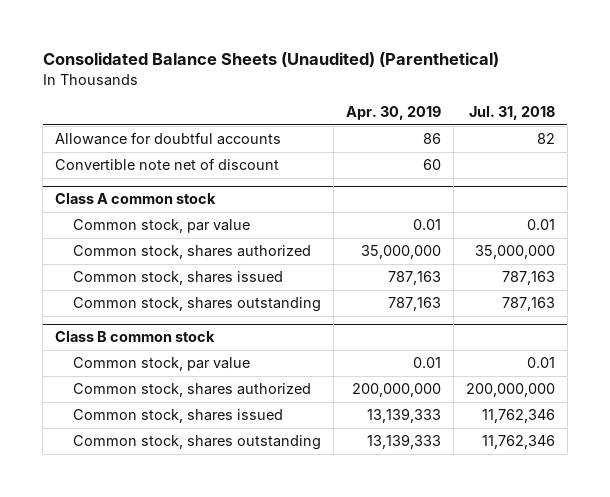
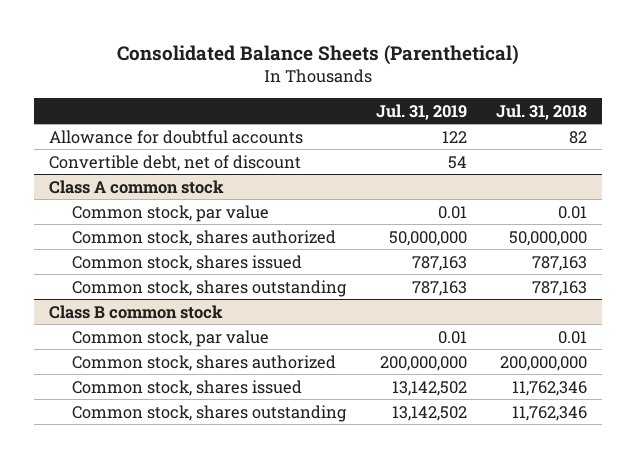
[42,52,499,68] Consolidated Balance Sheets (Unaudited) (Parenthetical) -> [117,44,520,65] Consolidated Balance Sheets (Parenthetical)
[346,106,442,121] Apr. 30, 2019 -> none
none -> [375,103,467,120] Jul. 31, 2019
[55,158,280,171] Convertible note net of discount -> [49,154,302,171] Convertible debt, net of discount
[474,245,555,260] 35,000,000 -> [509,230,588,246] 50,000,000

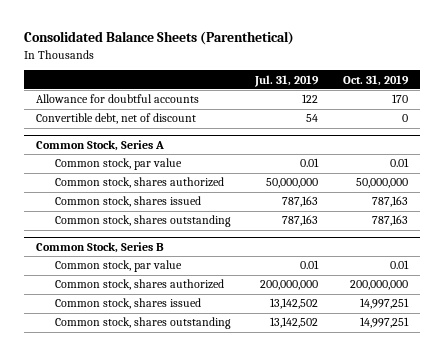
[496,103,588,120] Jul. 31, 2018 -> none
none -> [342,74,409,86] Oct. 31, 2019
[49,179,225,194] Class A common stock -> [36,139,165,151] Common Stock, Series A
[49,304,224,319] Class B common stock -> [36,241,165,253] Common Stock, Series B

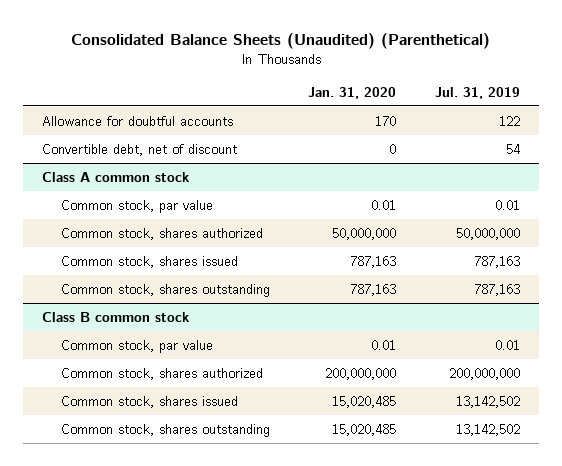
[23,31,294,46] Consolidated Balance Sheets (Parenthetical) -> [71,32,491,49] Consolidated Balance Sheets (Unaudited) (Parenthetical)
[342,74,409,86] Oct. 31, 2019 -> none
none -> [308,86,397,99] Jan. 31, 2020
[36,139,165,151] Common Stock, Series A -> [42,171,191,182] Class A common stock
[36,241,165,253] Common Stock, Series B -> [42,311,191,322] Class B common stock

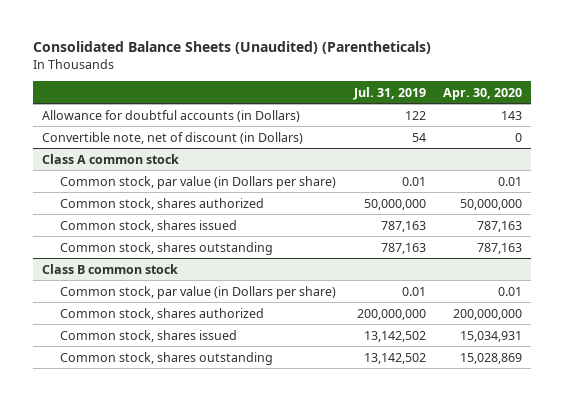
[71,32,491,49] Consolidated Balance Sheets (Unaudited) (Parenthetical) -> [33,41,432,55] Consolidated Balance Sheets (Unaudited) (Parentheticals)
[308,86,397,99] Jan. 31, 2020 -> none
none -> [443,87,523,100] Apr. 30, 2020
[42,115,234,126] Allowance for doubtful accounts -> [42,109,301,122] Allowance for doubtful accounts (in Dollars)
[42,143,238,156] Convertible debt, net of discount -> [42,131,304,144] Convertible note, net of discount (in Dollars)
[60,199,213,213] Common stock, par value -> [60,175,337,189] Common stock, par value (in Dollars per share)
[60,339,213,353] Common stock, par value -> [60,285,337,299] Common stock, par value (in Dollars per share)

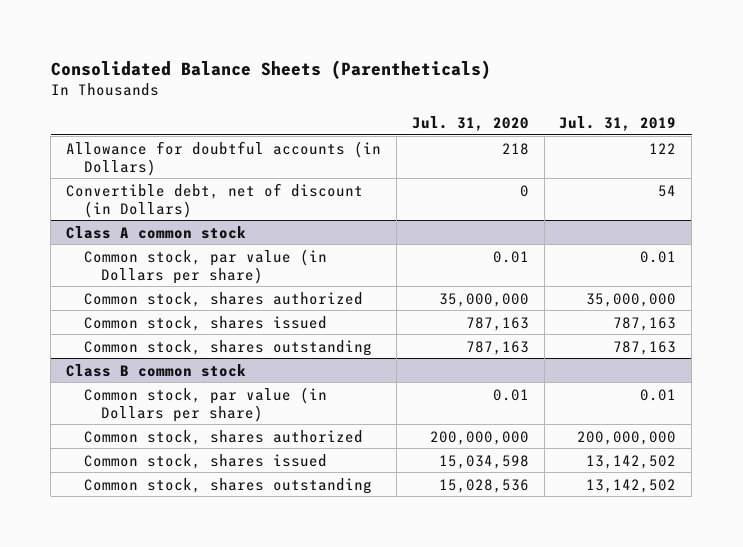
[33,41,432,55] Consolidated Balance Sheets (Unaudited) (Parentheticals) -> [50,59,491,79] Consolidated Balance Sheets (Parentheticals)
[443,87,523,100] Apr. 30, 2020 -> none
none -> [411,115,529,131] Jul. 31, 2020
[42,131,304,144] Convertible note, net of discount (in Dollars) -> [66,182,364,218] Convertible debt, net of discount (in Dollars)
[363,198,426,210] 50,000,000 -> [586,292,677,307] 35,000,000

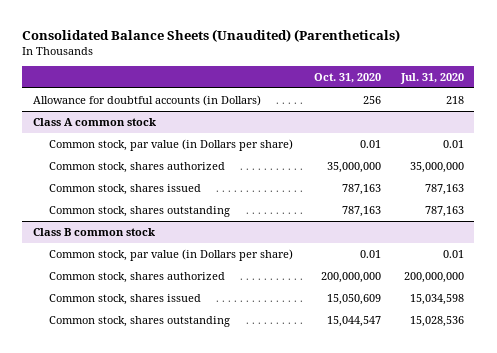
[50,59,491,79] Consolidated Balance Sheets (Parentheticals) -> [22,28,401,42] Consolidated Balance Sheets (Unaudited) (Parentheticals)
[559,115,677,131] Jul. 31, 2019 -> none
none -> [313,72,381,83] Oct. 31, 2020
[66,182,364,218] Convertible debt, net of discount (in Dollars) -> none

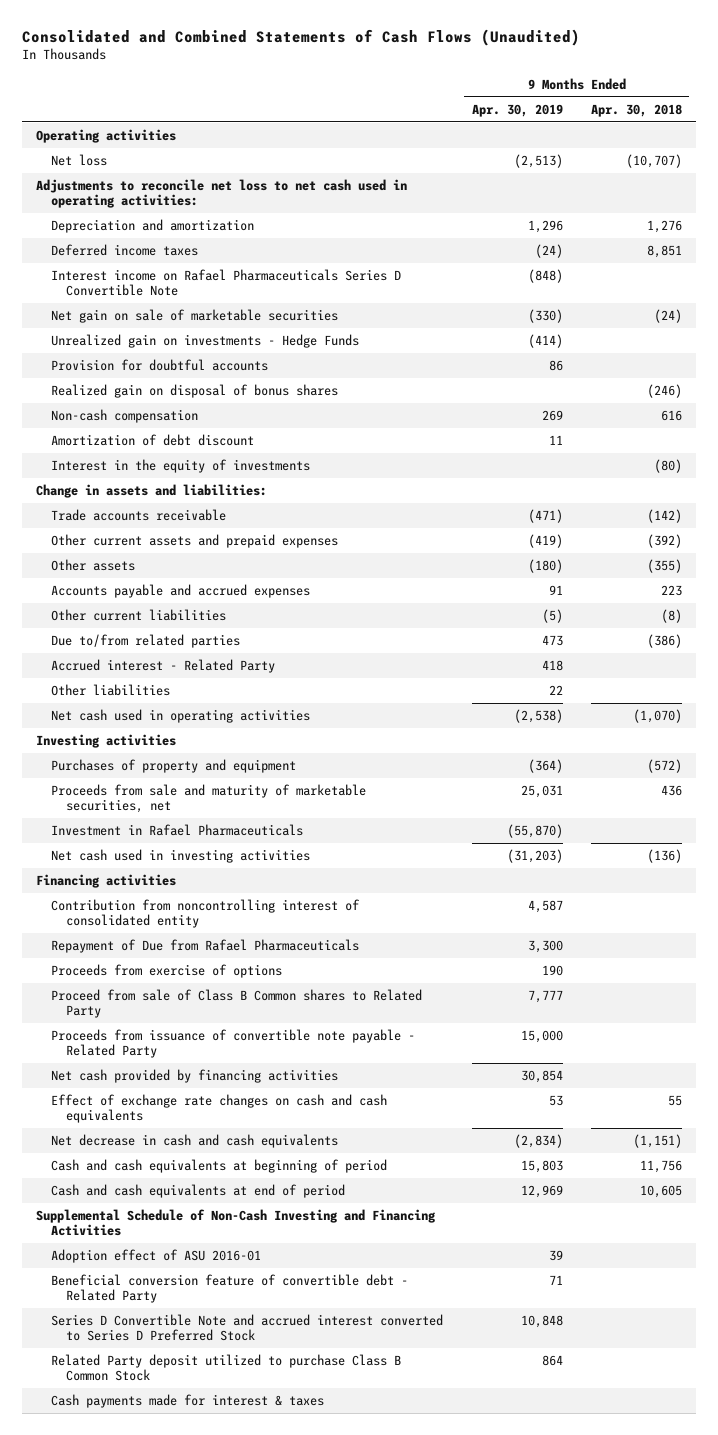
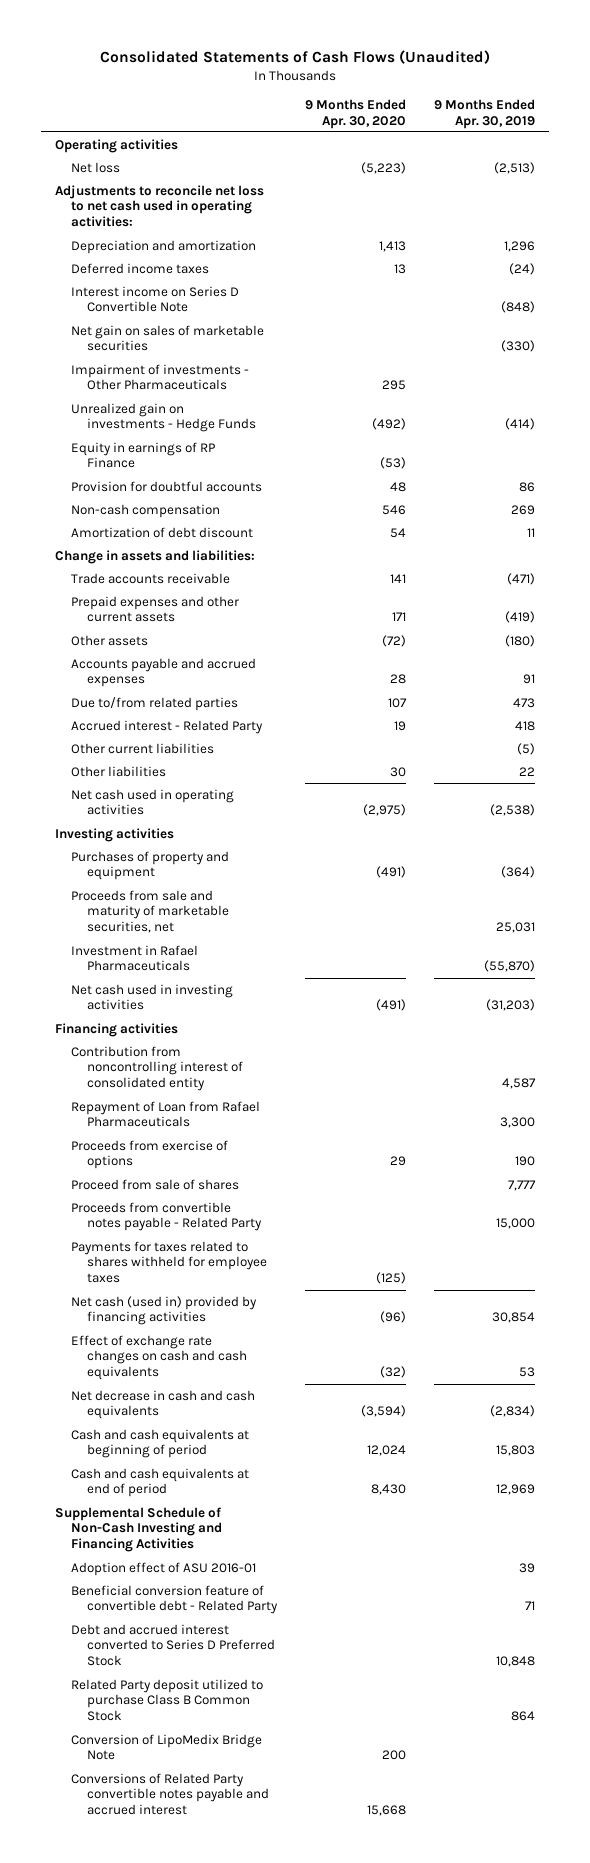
[21,28,580,46] Consolidated and Combined Statements of Cash Flows (Unaudited) -> [100,49,491,64] Consolidated Statements of Cash Flows (Unaudited)
[591,103,683,117] Apr. 30, 2018 -> none
none -> [304,98,406,129] 9 Months Ended Apr. 30, 2020
[51,268,402,297] Interest income on Rafael Pharmaceuticals Series D Convertible Note -> [70,285,239,313] Interest income on Series D Convertible Note
[51,308,339,323] Net gain on sale of marketable securities -> [70,324,264,352] Net gain on sales of marketable securities
none -> [70,363,249,391] Impairment of investments - Other Pharmaceuticals
none -> [70,441,215,469] Equity in earnings of RP Finance
[51,383,339,398] Realized gain on disposal of bonus shares -> none
[51,458,311,473] Interest in the equity of investments -> none
[51,533,339,548] Other current assets and prepaid expenses -> [70,595,239,623] Prepaid expenses and other current assets
[51,608,227,621] Other current liabilities -> [70,742,214,754] Other current liabilities
[51,938,360,953] Repayment of Due from Rafael Pharmaceuticals -> [70,1100,260,1128] Repayment of Loan from Rafael Pharmaceuticals
[51,988,423,1019] Proceed from sale of Class B Common shares to Related Party -> [70,1178,239,1190] Proceed from sale of shares
[51,1028,416,1059] Proceeds from issuance of convertible note payable - Related Party -> [70,1201,262,1232] Proceeds from convertible notes payable - Related Party
none -> [70,1240,267,1284] Payments for taxes related to shares withheld for employee taxes
[51,1068,339,1083] Net cash provided by financing activities -> [70,1295,257,1326] Net cash (used in) provided by financing activities
[51,1313,444,1342] Series D Convertible Note and accrued interest converted to Series D Preferred Stock -> [70,1623,275,1667] Debt and accrued interest converted to Series D Preferred Stock
[51,1393,325,1408] Cash payments made for interest & taxes -> none
none -> [70,1733,262,1761] Conversion of LipoMedix Bridge Note
none -> [70,1772,269,1816] Conversions of Related Party convertible notes payable and accrued interest

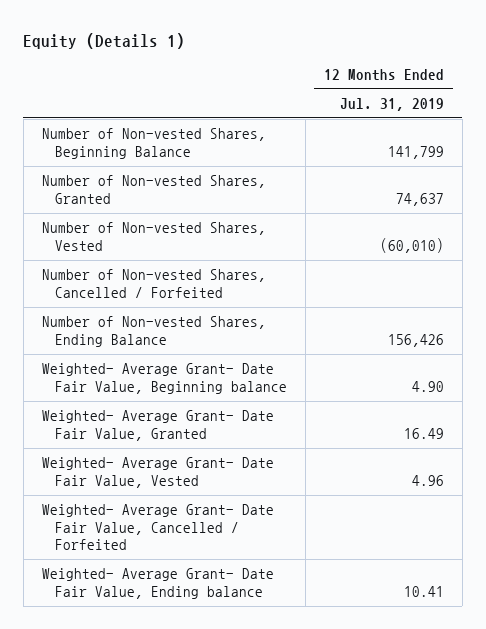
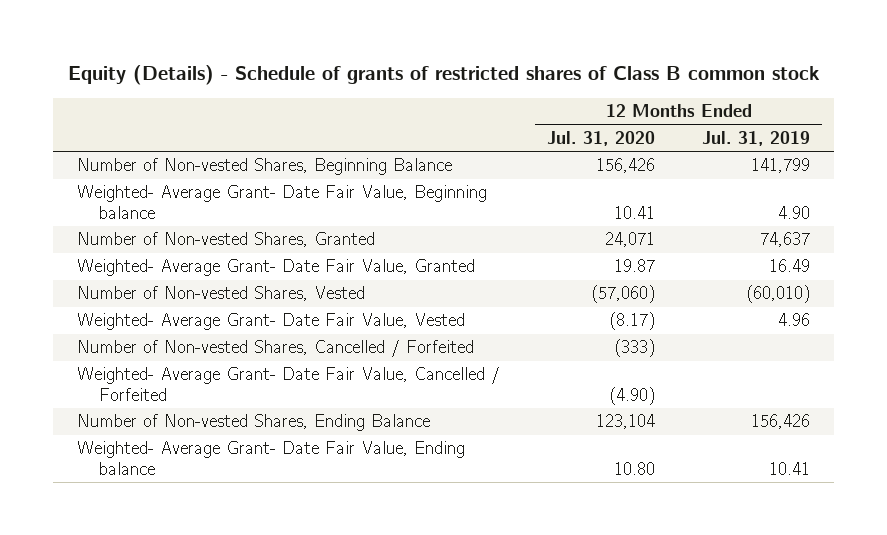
[23,32,186,49] Equity (Details 1) -> [67,65,820,86] Equity (Details) - Schedule of grants of restricted shares of Class B common stock
none -> [547,130,656,146] Jul. 31, 2020
[41,175,266,204] Number of Non-vested Shares, Granted -> [76,232,375,248] Number of Non-vested Shares, Granted
[41,222,266,251] Number of Non-vested Shares, Vested -> [76,286,365,302] Number of Non-vested Shares, Vested
[41,269,266,298] Number of Non-vested Shares, Cancelled / Forfeited -> [76,340,474,358] Number of Non-vested Shares, Cancelled / Forfeited
[41,316,266,347] Number of Non-vested Shares, Ending Balance -> [76,414,430,432] Number of Non-vested Shares, Ending Balance

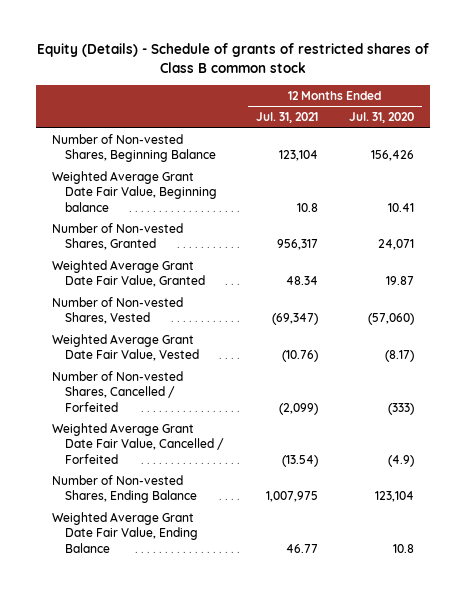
[702,130,811,146] Jul. 31, 2019 -> none
none -> [255,112,318,124] Jul. 31, 2021
[76,185,487,219] Weighted- Average Grant- Date Fair Value, Beginning balance -> [51,170,218,212] Weighted Average Grant Date Fair Value, Beginning balance
[76,259,475,277] Weighted- Average Grant- Date Fair Value, Granted -> [51,259,206,288] Weighted Average Grant Date Fair Value, Granted
[76,313,465,331] Weighted- Average Grant- Date Fair Value, Vested -> [51,333,200,362] Weighted Average Grant Date Fair Value, Vested
[76,367,500,401] Weighted- Average Grant- Date Fair Value, Cancelled / Forfeited -> [51,422,225,464] Weighted Average Grant Date Fair Value, Cancelled / Forfeited
[609,386,656,405] (4.90) -> [388,454,415,467] (4.9)
[76,441,465,475] Weighted- Average Grant- Date Fair Value, Ending balance -> [51,511,199,553] Weighted Average Grant Date Fair Value, Ending Balance
[614,461,656,475] 10.80 -> [393,543,415,553] 10.8

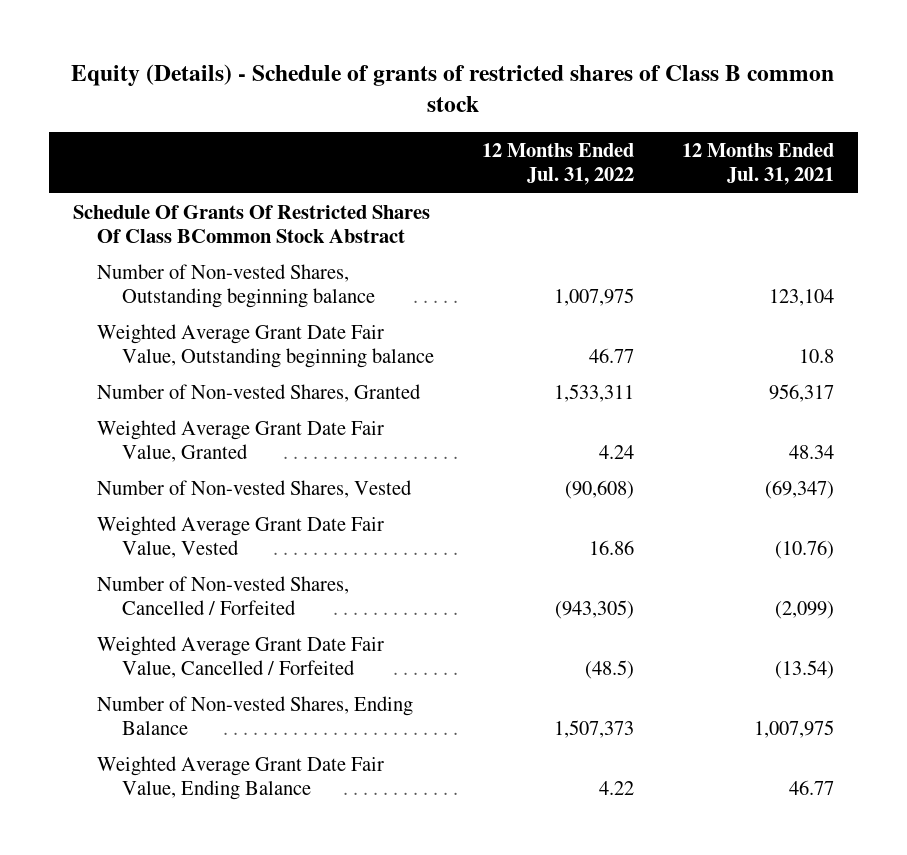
[349,112,415,124] Jul. 31, 2020 -> none
none -> [481,143,634,186] 12 Months Ended Jul. 31, 2022
none -> [73,204,431,243] Schedule Of Grants Of Restricted Shares Of Class BCommon Stock Abstract
[51,133,217,163] Number of Non-vested Shares, Beginning Balance -> [97,263,375,308] Number of Non-vested Shares, Outstanding beginning balance
[51,170,218,212] Weighted Average Grant Date Fair Value, Beginning balance -> [97,323,434,368] Weighted Average Grant Date Fair Value, Outstanding beginning balance

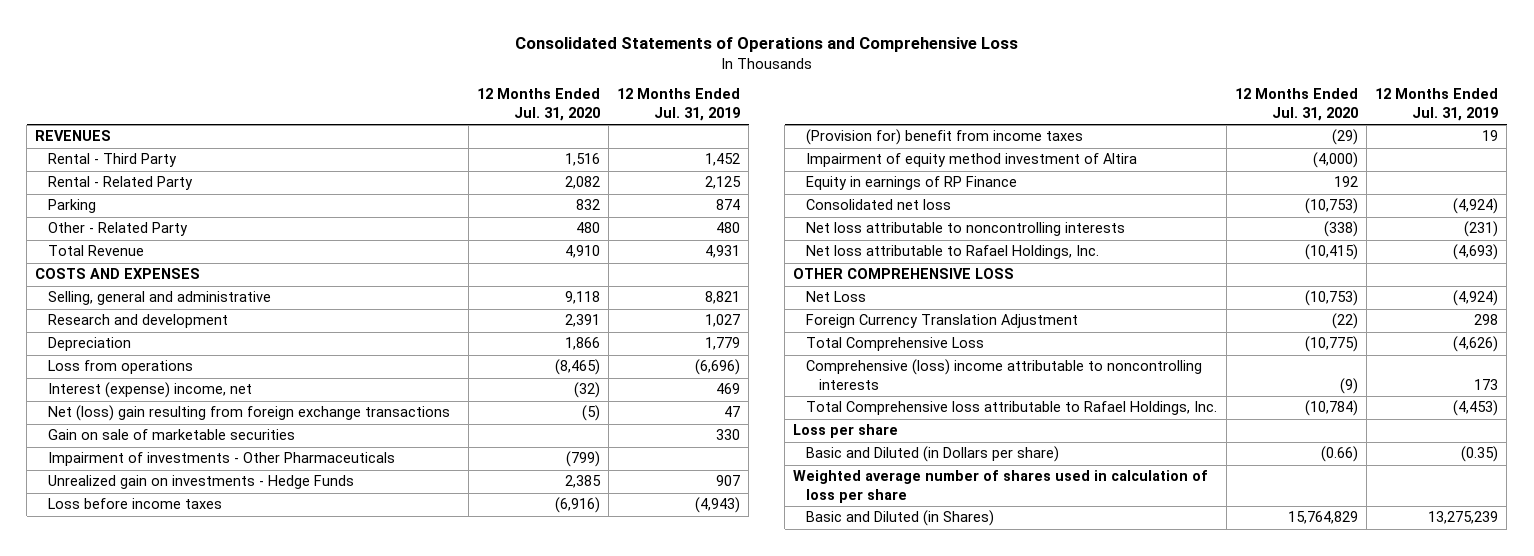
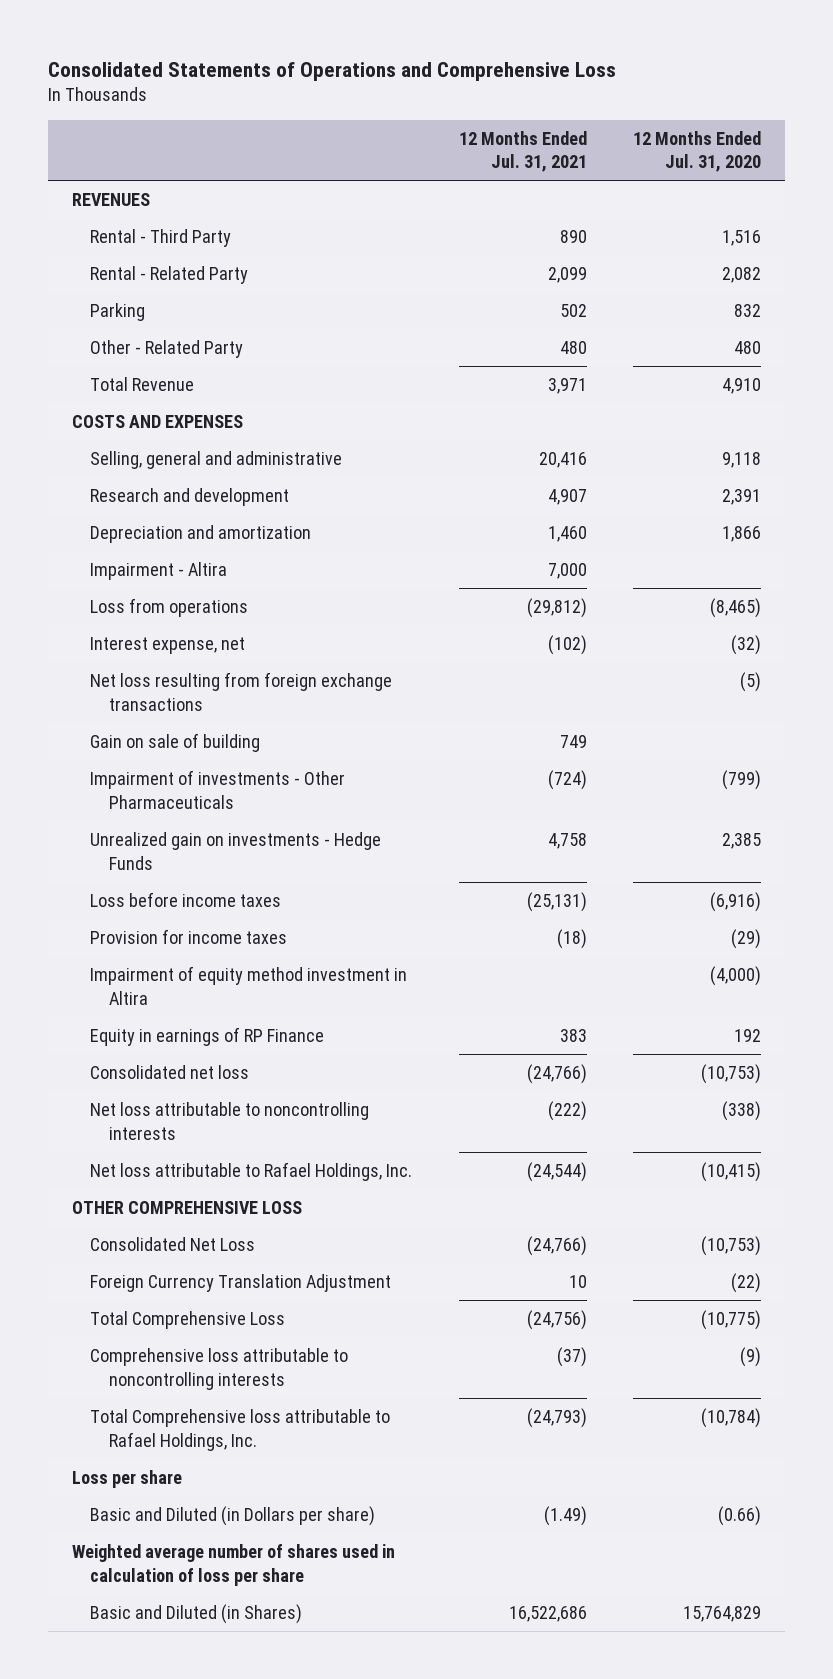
[617,88,741,122] 12 Months Ended Jul. 31, 2019 -> none
none -> [458,130,587,173] 12 Months Ended Jul. 31, 2021
[48,337,132,352] Depreciation -> [90,525,312,544] Depreciation and amortization
none -> [90,562,228,581] Impairment - Altira
[48,382,253,399] Interest (expense) income, net -> [90,637,246,655] Interest expense, net
[48,405,451,422] Net (loss) gain resulting from foreign exchange transactions -> [90,672,393,711] Net loss resulting from foreign exchange transactions
[48,429,296,441] Gain on sale of marketable securities -> [90,733,261,753] Gain on sale of building
[806,129,1084,146] (Provision for) benefit from income taxes -> [90,929,288,945] Provision for income taxes
[806,153,1138,168] Impairment of equity method investment of Altira -> [90,966,408,1005] Impairment of equity method investment in Altira
[806,291,867,303] Net Loss -> [90,1237,256,1252] Consolidated Net Loss
[806,359,1203,391] Comprehensive (loss) income attributable to noncontrolling interests -> [90,1348,349,1390] Comprehensive loss attributable to noncontrolling interests

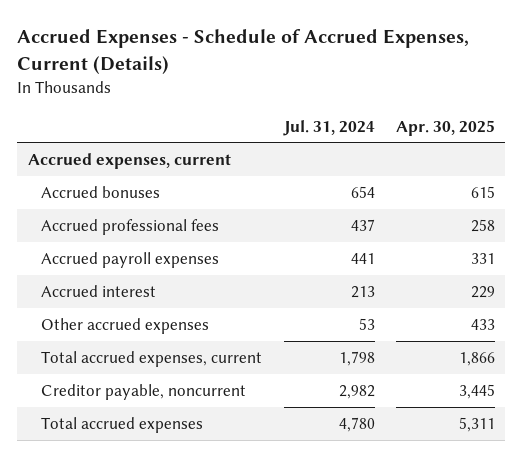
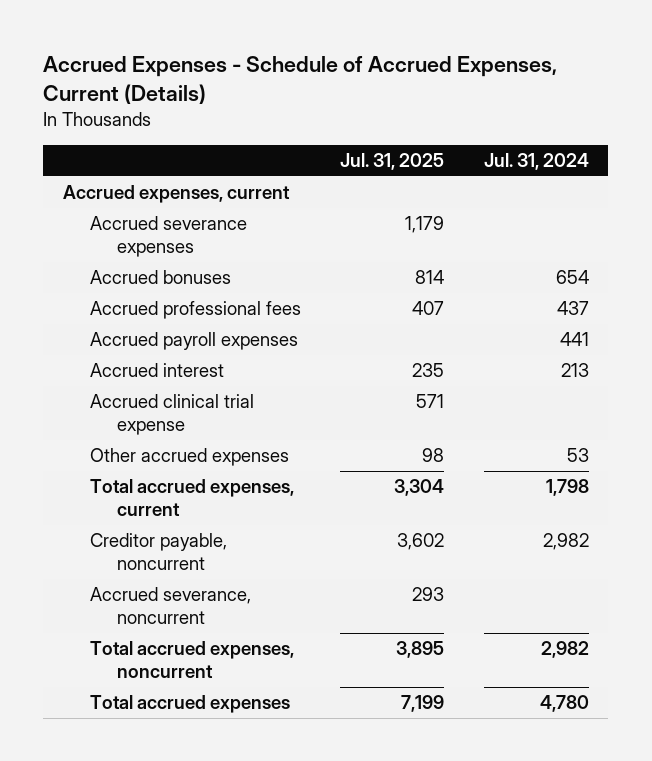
[395,119,495,136] Apr. 30, 2025 -> none
none -> [340,152,445,170] Jul. 31, 2025
none -> [89,216,247,257] Accrued severance expenses
none -> [89,394,254,435] Accrued clinical trial expense
none -> [89,587,251,624] Accrued severance, noncurrent
none -> [89,641,294,678] Total accrued expenses, noncurrent

